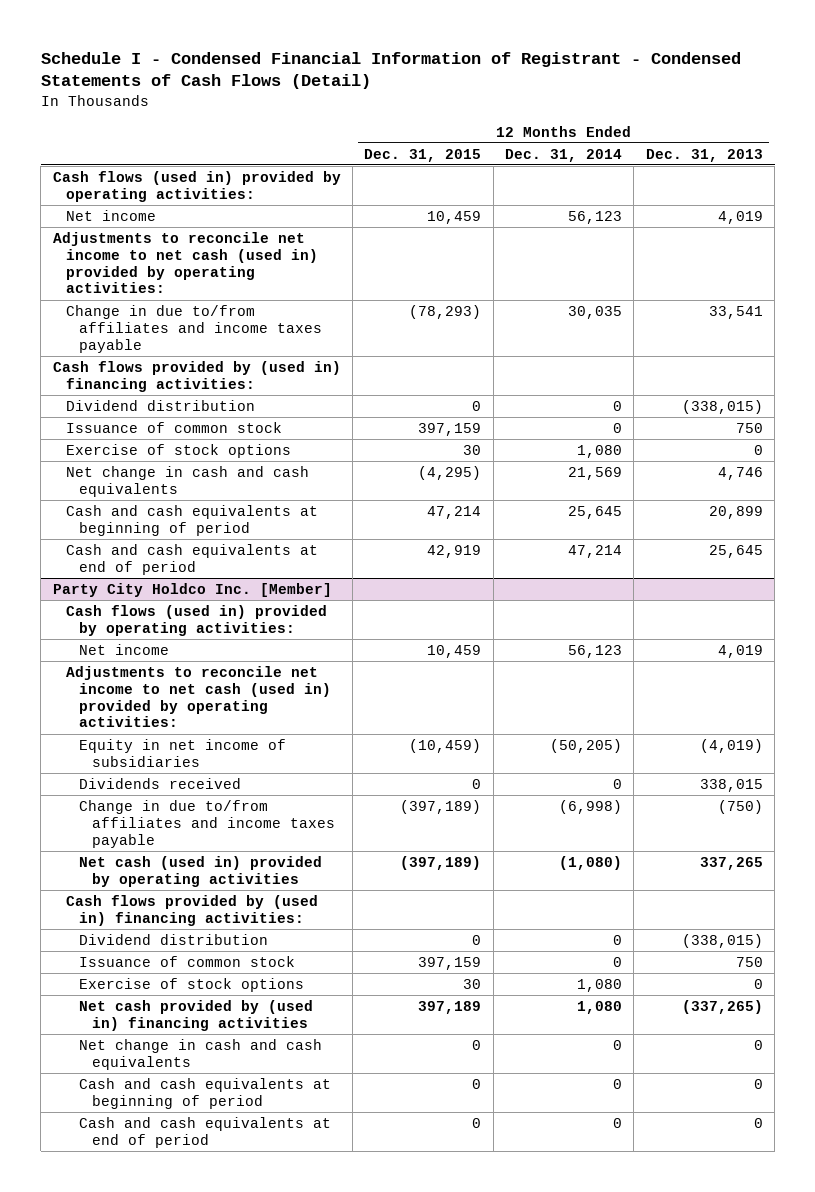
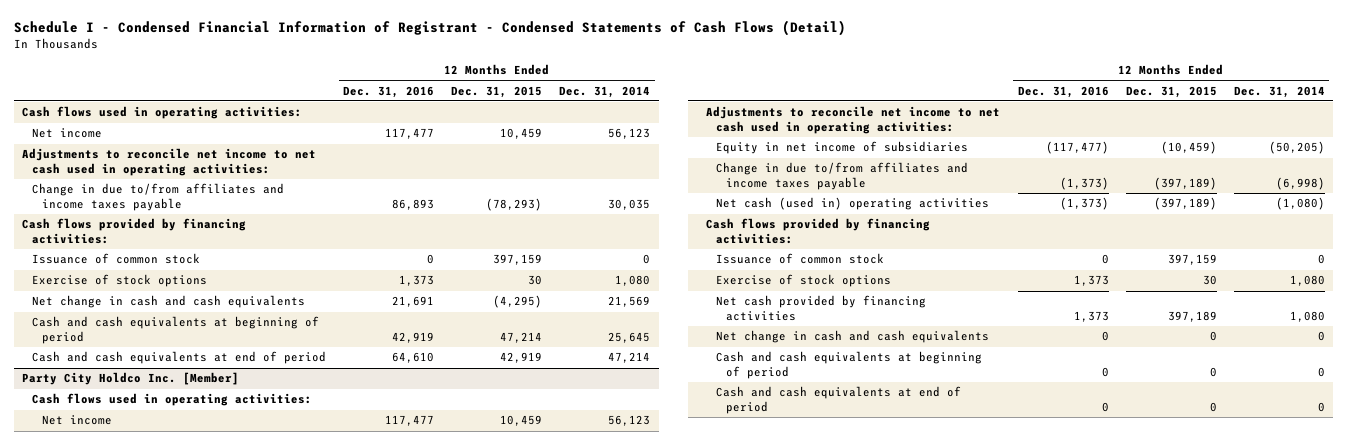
[645,148,763,162] Dec. 31, 2013 -> none
none -> [343,85,435,98] Dec. 31, 2016
[52,170,341,202] Cash flows (used in) provided by operating activities: -> [22,106,303,120] Cash flows used in operating activities:
[52,231,318,294] Adjustments to reconcile net income to net cash (used in) provided by operating activities: -> [22,148,317,176] Adjustments to reconcile net income to net cash used in operating activities:
[65,399,255,411] Dividend distribution -> none
[52,360,341,392] Cash flows provided by (used in) financing activities: -> [22,218,247,244] Cash flows provided by financing activities:
[65,604,327,636] Cash flows (used in) provided by operating activities: -> [32,393,313,407] Cash flows used in operating activities:
[65,665,331,728] Adjustments to reconcile net income to net cash (used in) provided by operating activities: -> [706,106,1001,134] Adjustments to reconcile net income to net cash used in operating activities:
[78,777,241,789] Dividends received -> none
[78,933,268,945] Dividend distribution -> none
[78,855,322,887] Net cash (used in) provided by operating activities -> [715,197,989,211] Net cash (used in) operating activities
[65,894,318,926] Cash flows provided by (used in) financing activities: -> [706,218,931,244] Cash flows provided by financing activities:
[78,999,313,1031] Net cash provided by (used in) financing activities -> [715,295,926,321] Net cash provided by financing activities

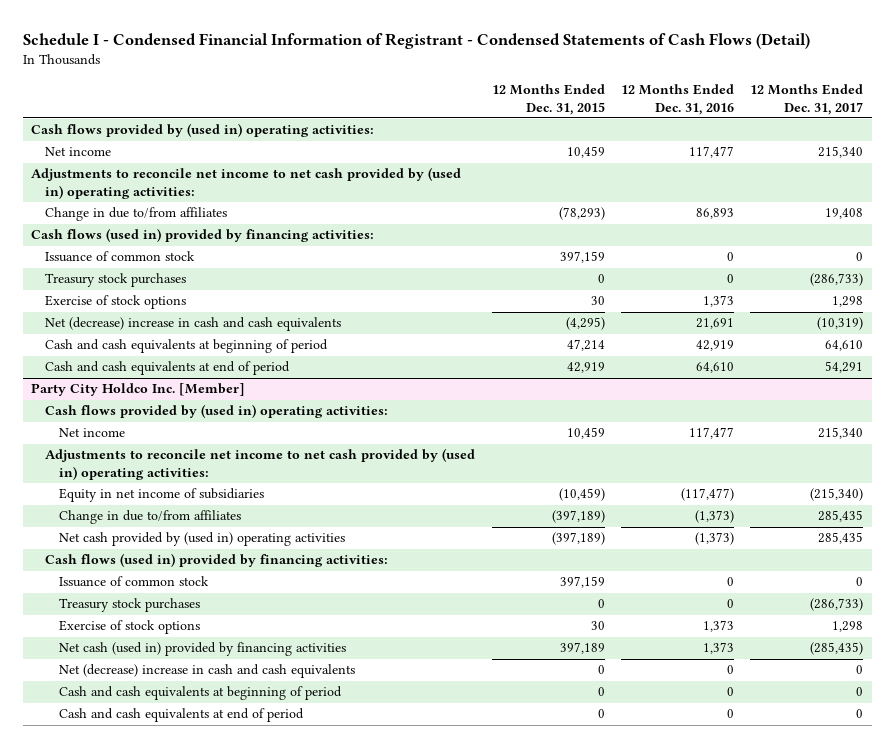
[559,85,651,98] Dec. 31, 2014 -> none
none -> [750,84,864,115] 12 Months Ended Dec. 31, 2017
[22,106,303,120] Cash flows used in operating activities: -> [31,123,375,138] Cash flows provided by (used in) operating activities:
[22,148,317,176] Adjustments to reconcile net income to net cash used in operating activities: -> [31,167,462,200] Adjustments to reconcile net income to net cash provided by (used in) operating activities:
[32,183,285,211] Change in due to/from affiliates and income taxes payable -> [45,207,228,222] Change in due to/from affiliates
[22,218,247,244] Cash flows provided by financing activities: -> [31,228,375,243] Cash flows (used in) provided by financing activities:
none -> [45,273,187,288] Treasury stock purchases
[32,295,306,309] Net change in cash and cash equivalents -> [45,317,342,332] Net (decrease) increase in cash and cash equivalents
[32,393,313,407] Cash flows used in operating activities: -> [45,404,389,419] Cash flows provided by (used in) operating activities:
[706,106,1001,134] Adjustments to reconcile net income to net cash used in operating activities: -> [45,448,476,481] Adjustments to reconcile net income to net cash provided by (used in) operating activities:
[715,162,968,190] Change in due to/from affiliates and income taxes payable -> [59,510,242,525] Change in due to/from affiliates
[715,197,989,211] Net cash (used in) operating activities -> [59,532,346,547] Net cash provided by (used in) operating activities
[706,218,931,244] Cash flows provided by financing activities: -> [45,553,389,568] Cash flows (used in) provided by financing activities:
none -> [59,598,201,613] Treasury stock purchases
[715,295,926,321] Net cash provided by financing activities -> [59,642,347,657] Net cash (used in) provided by financing activities
[715,330,989,344] Net change in cash and cash equivalents -> [59,664,356,679] Net (decrease) increase in cash and cash equivalents

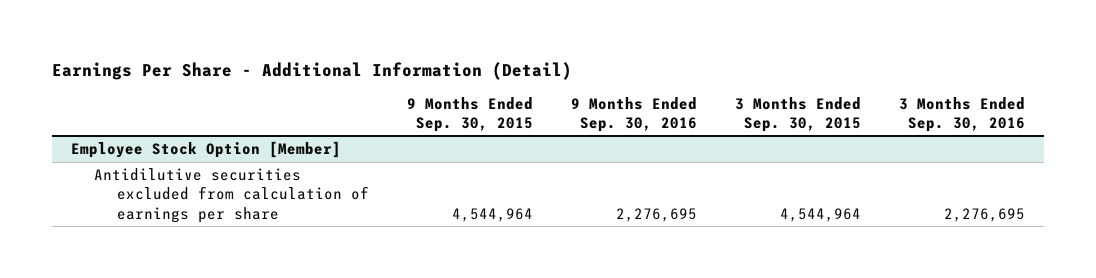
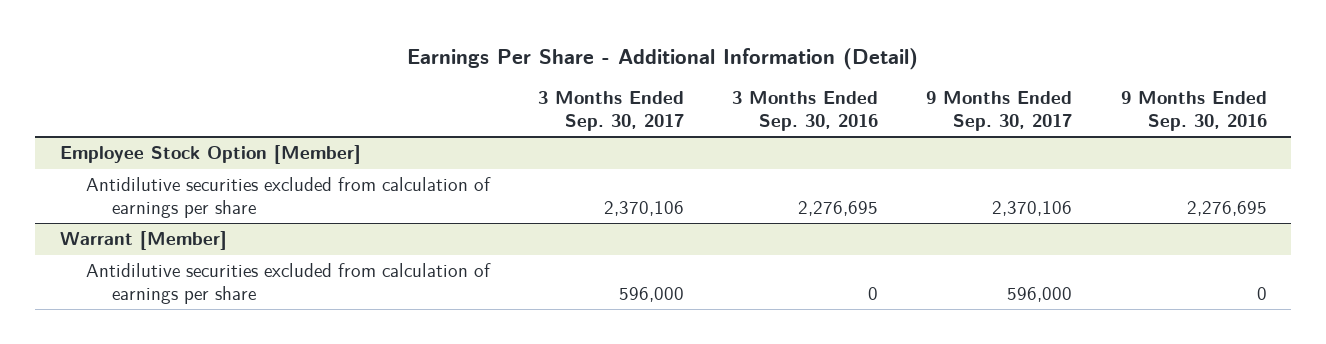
[406,96,533,132] 9 Months Ended Sep. 30, 2015 -> none
[734,96,861,132] 3 Months Ended Sep. 30, 2015 -> none
none -> [537,91,684,131] 3 Months Ended Sep. 30, 2017
none -> [926,91,1073,131] 9 Months Ended Sep. 30, 2017
none -> [59,231,227,251] Warrant [Member]
none -> [85,263,491,304] Antidilutive securities excluded from calculation of earnings per share

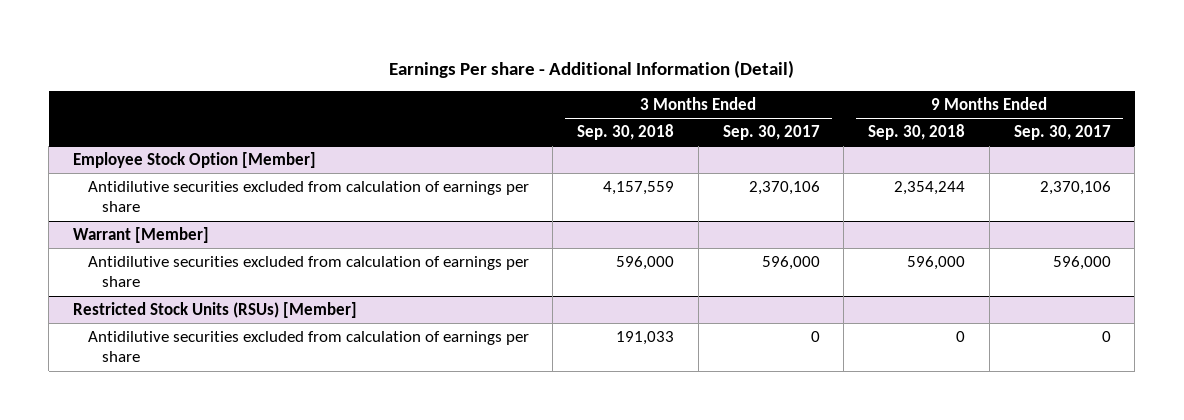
[407,47,919,70] Earnings Per Share - Additional Information (Detail) -> [388,59,794,78] Earnings Per share - Additional Information (Detail)
[732,91,879,131] 3 Months Ended Sep. 30, 2016 -> none
[1120,91,1267,131] 9 Months Ended Sep. 30, 2016 -> none
none -> [577,124,675,141] Sep. 30, 2018
none -> [868,124,966,141] Sep. 30, 2018
none -> [73,301,358,318] Restricted Stock Units (RSUs) [Member]
none -> [87,330,529,363] Antidilutive securities excluded from calculation of earnings per share

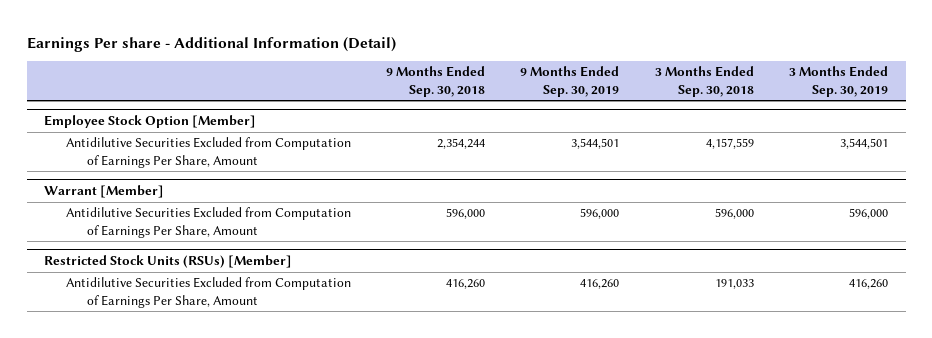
[722,125,820,141] Sep. 30, 2017 -> none
[1013,125,1111,141] Sep. 30, 2017 -> none
none -> [520,66,620,97] 9 Months Ended Sep. 30, 2019
none -> [789,66,889,97] 3 Months Ended Sep. 30, 2019
[87,180,529,213] Antidilutive securities excluded from calculation of earnings per share -> [65,137,351,168] Antidilutive Securities Excluded from Computation of Earnings Per Share, Amount
[87,255,529,288] Antidilutive securities excluded from calculation of earnings per share -> [65,207,351,238] Antidilutive Securities Excluded from Computation of Earnings Per Share, Amount
[87,330,529,363] Antidilutive securities excluded from calculation of earnings per share -> [65,277,351,308] Antidilutive Securities Excluded from Computation of Earnings Per Share, Amount
[956,330,966,342] 0 -> [446,279,486,290] 416,260

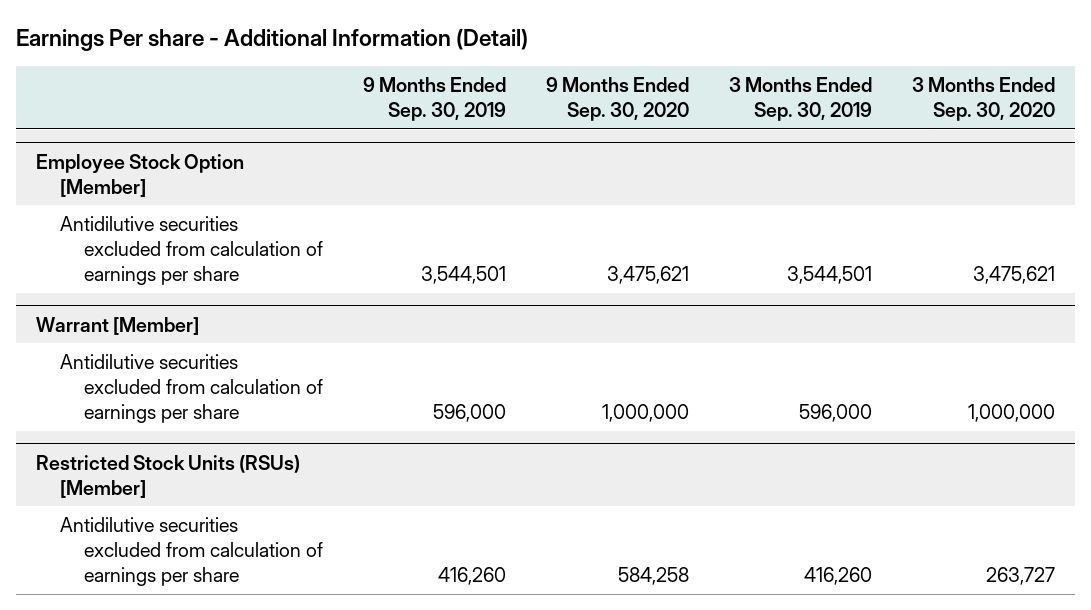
[386,66,486,97] 9 Months Ended Sep. 30, 2018 -> none
[654,66,754,97] 3 Months Ended Sep. 30, 2018 -> none
none -> [545,76,689,121] 9 Months Ended Sep. 30, 2020
none -> [911,76,1055,121] 3 Months Ended Sep. 30, 2020
[65,137,351,168] Antidilutive Securities Excluded from Computation of Earnings Per Share, Amount -> [60,215,323,286] Antidilutive securities excluded from calculation of earnings per share
[65,207,351,238] Antidilutive Securities Excluded from Computation of Earnings Per Share, Amount -> [60,353,323,424] Antidilutive securities excluded from calculation of earnings per share
[65,277,351,308] Antidilutive Securities Excluded from Computation of Earnings Per Share, Amount -> [60,516,323,587] Antidilutive securities excluded from calculation of earnings per share

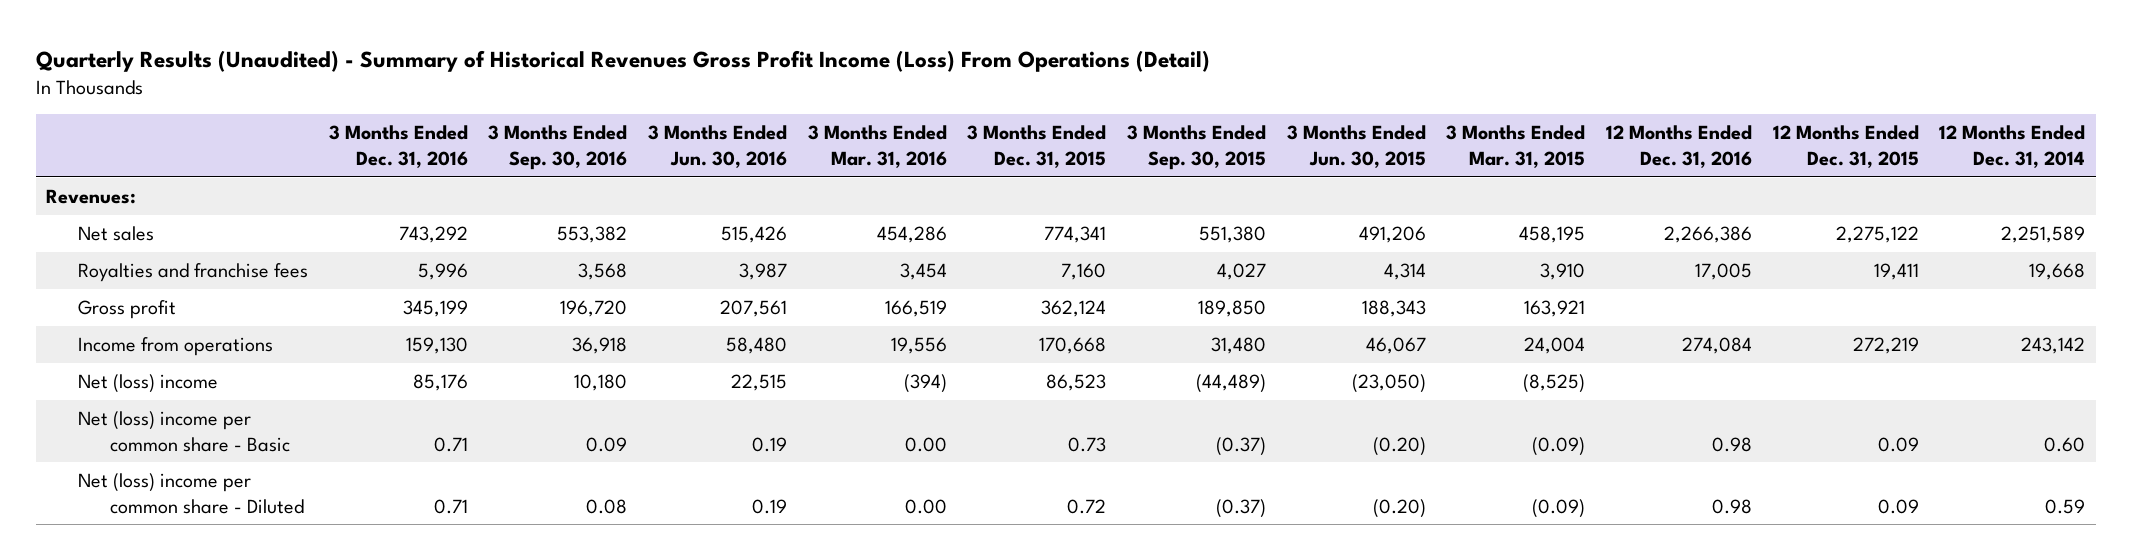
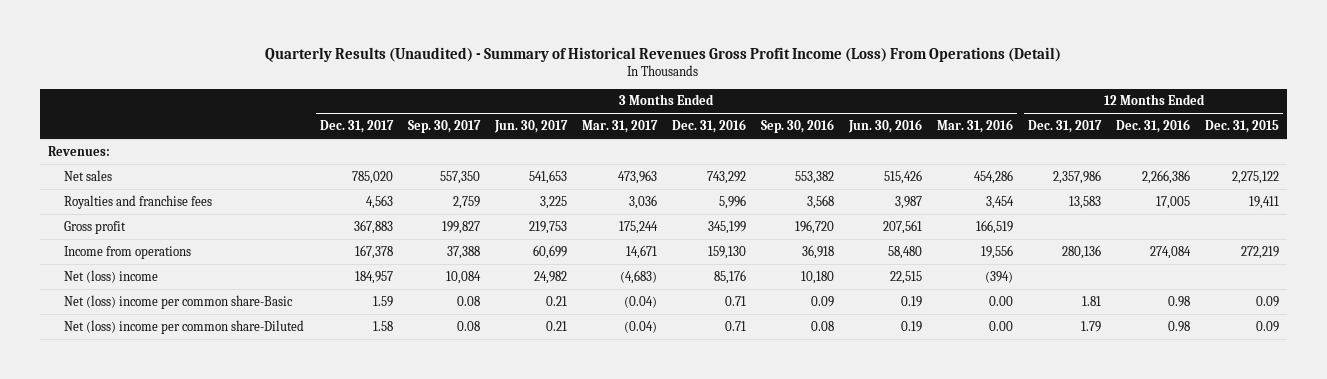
[967,125,1107,168] 3 Months Ended Dec. 31, 2015 -> none
[1126,125,1266,170] 3 Months Ended Sep. 30, 2015 -> none
[1286,125,1426,168] 3 Months Ended Jun. 30, 2015 -> none
[1446,125,1586,168] 3 Months Ended Mar. 31, 2015 -> none
[1939,125,2086,168] 12 Months Ended Dec. 31, 2014 -> none
none -> [319,119,394,133] Dec. 31, 2017
none -> [407,119,481,133] Sep. 30, 2017
none -> [493,119,568,133] Jun. 30, 2017
none -> [581,119,658,133] Mar. 31, 2017
none -> [1028,119,1103,133] Dec. 31, 2017
[78,410,290,452] Net (loss) income per common share - Basic -> [64,294,294,309] Net (loss) income per common share-Basic
[78,472,304,514] Net (loss) income per common share - Diluted -> [64,319,305,334] Net (loss) income per common share-Diluted

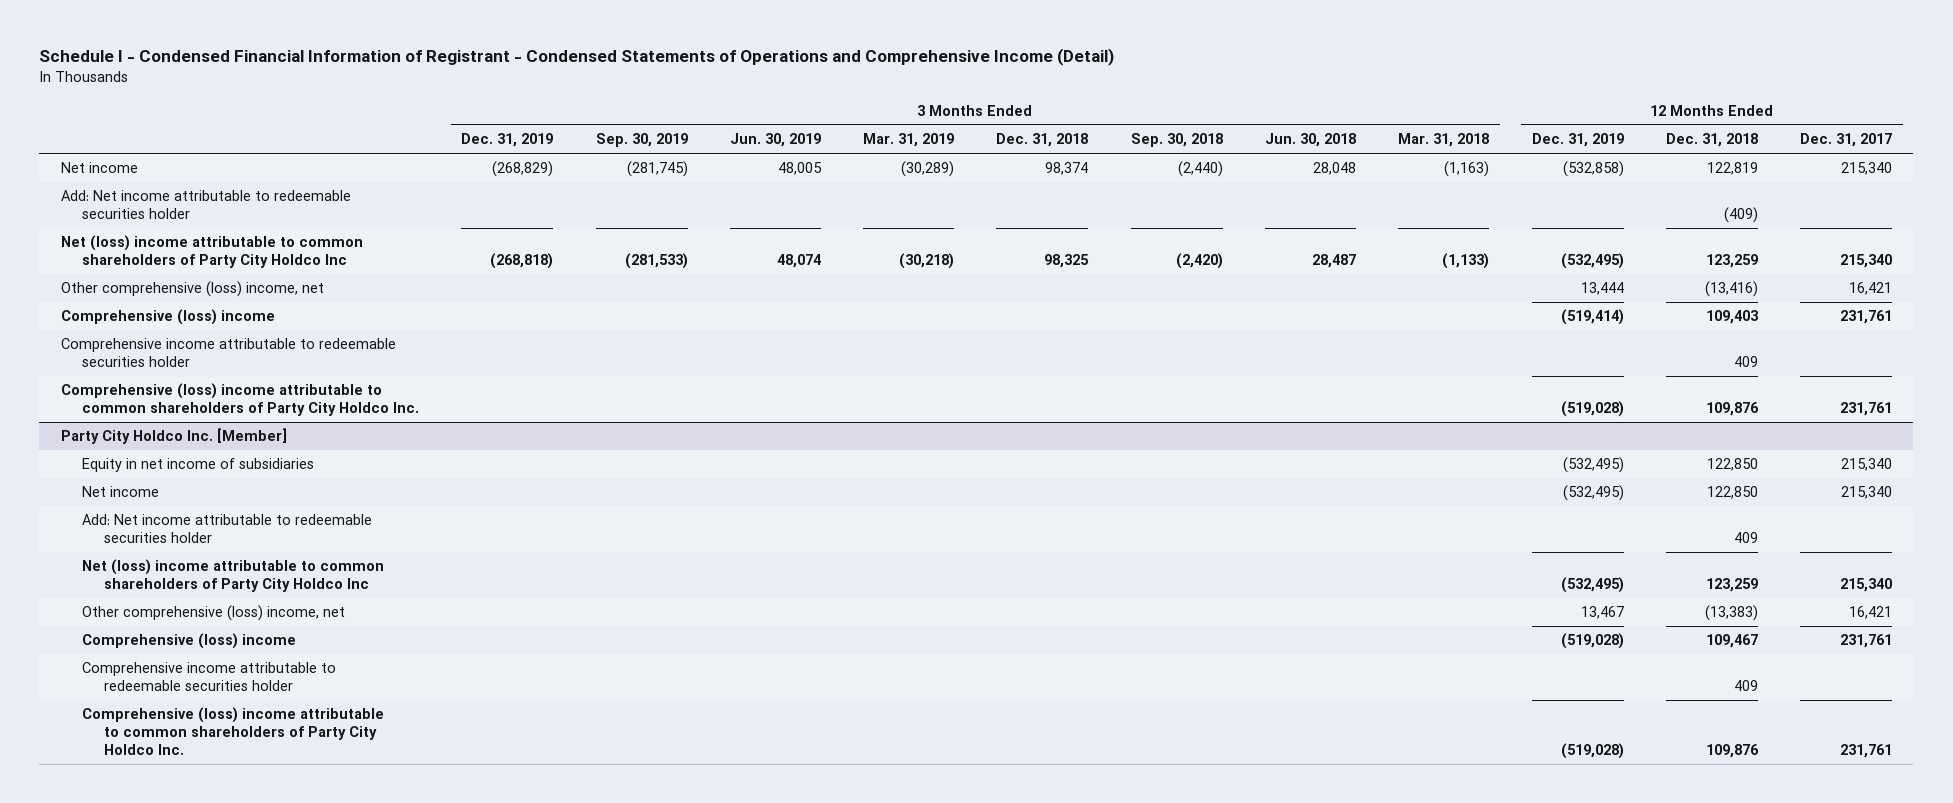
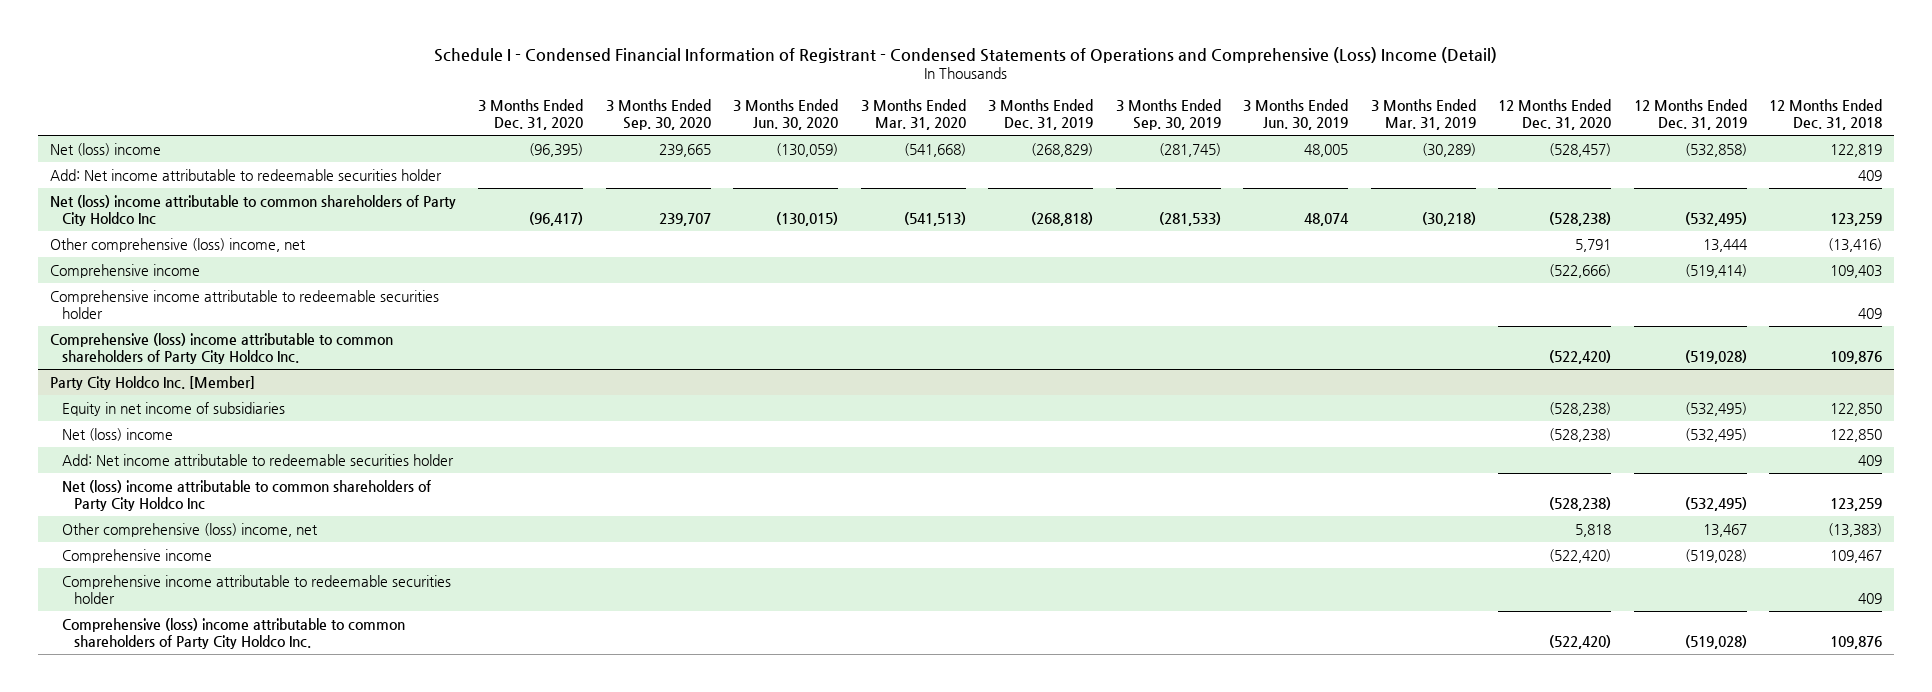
[39,48,1115,67] Schedule I - Condensed Financial Information of Registrant - Condensed Statements of Operations and Comprehensive Income (Detail) -> [433,46,1497,63] Schedule I - Condensed Financial Information of Registrant - Condensed Statements of Operations and Comprehensive (Loss) Income (Detail)
[996,133,1089,148] Dec. 31, 2018 -> none
[1130,133,1223,148] Sep. 30, 2018 -> none
[1264,133,1356,148] Jun. 30, 2018 -> none
[1398,133,1490,148] Mar. 31, 2018 -> none
[1800,133,1893,148] Dec. 31, 2017 -> none
none -> [478,99,584,131] 3 Months Ended Dec. 31, 2020
none -> [605,99,711,131] 3 Months Ended Sep. 30, 2020
none -> [733,99,839,131] 3 Months Ended Jun. 30, 2020
none -> [860,99,966,131] 3 Months Ended Mar. 31, 2020
none -> [1498,99,1612,131] 12 Months Ended Dec. 31, 2020
[60,162,138,174] Net income -> [49,142,161,156] Net (loss) income
[1723,207,1758,224] (409) -> [1858,169,1883,181] 409
[60,309,275,326] Comprehensive (loss) income -> [49,263,200,278] Comprehensive income
[82,486,160,498] Net income -> [61,427,173,441] Net (loss) income
[82,633,297,650] Comprehensive (loss) income -> [61,548,212,563] Comprehensive income

